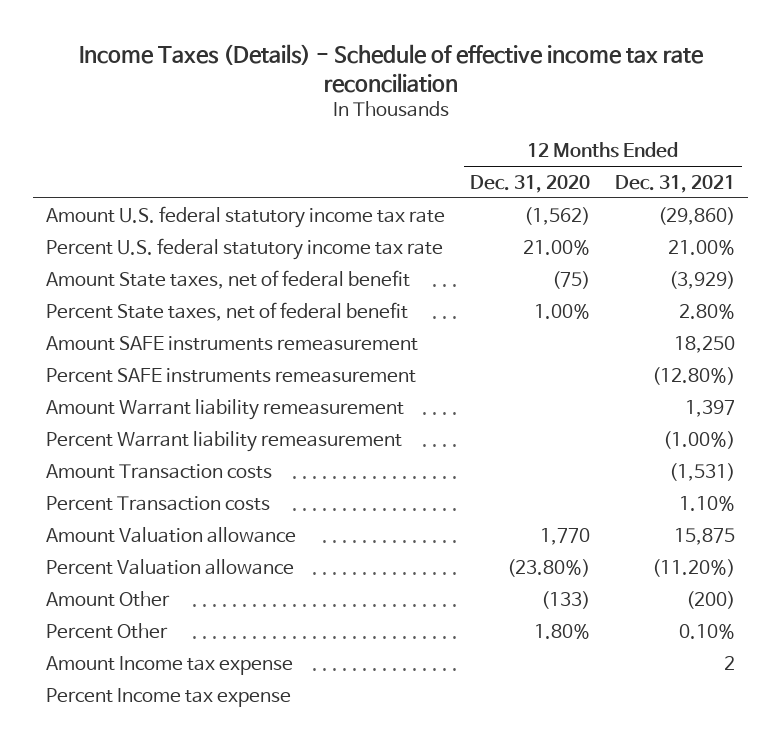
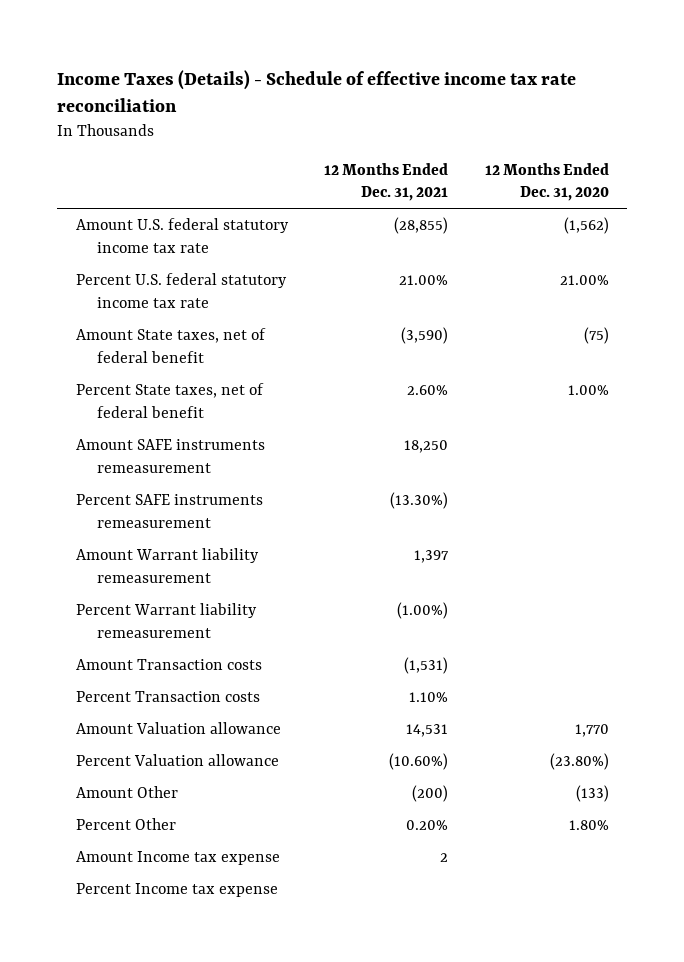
[658,206,736,225] (29,860) -> [394,216,449,234] (28,855)
[669,270,736,289] (3,929) -> [401,326,449,344] (3,590)
[679,303,736,319] 2.80% -> [407,384,449,395] 2.60%
[652,366,736,385] (12.80%) -> [390,491,449,509] (13.30%)
[674,527,736,545] 15,875 -> [406,723,449,737] 14,531
[652,558,736,577] (11.20%) -> [389,752,449,770] (10.60%)
[679,623,736,639] 0.10% -> [406,819,449,830] 0.20%

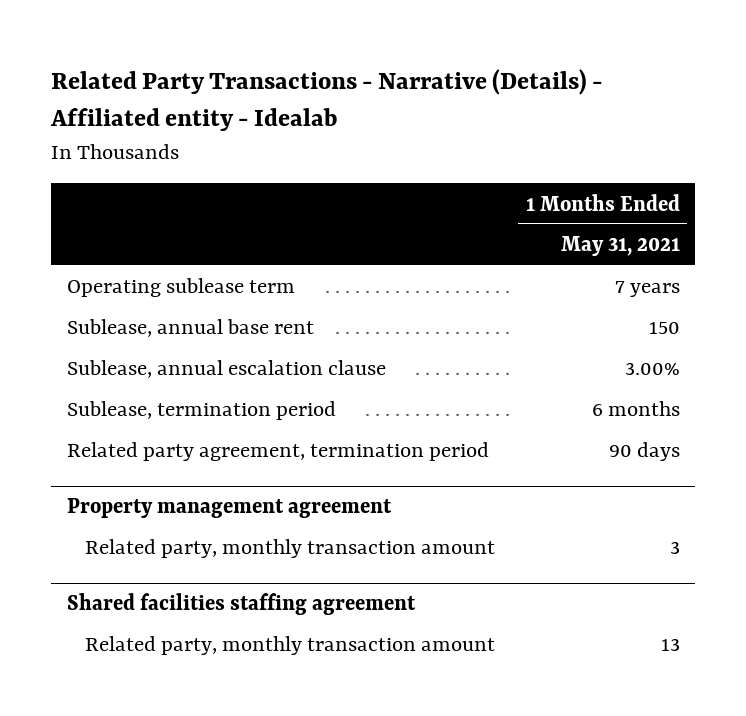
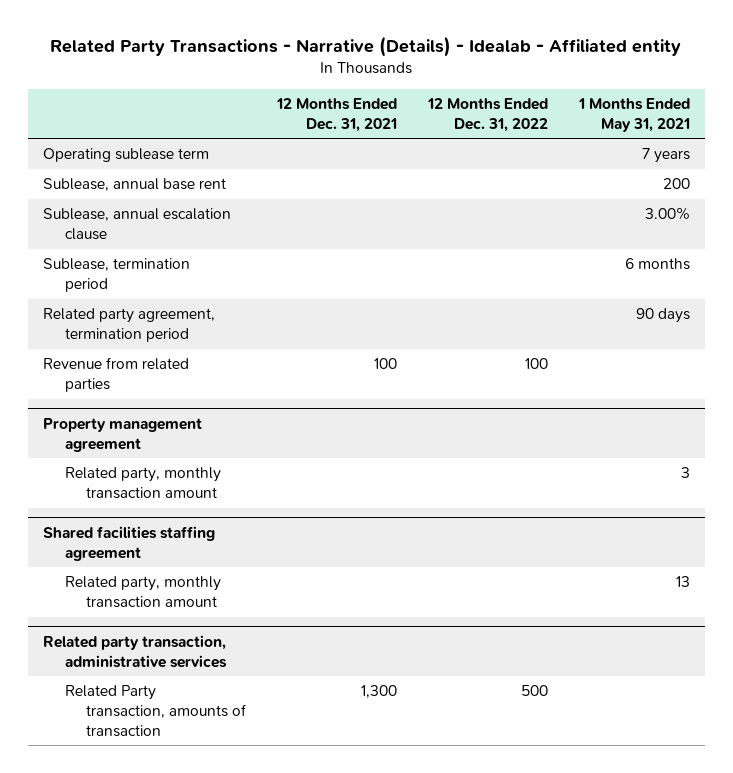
[50,68,604,132] Related Party Transactions - Narrative (Details) - Affiliated entity - Idealab -> [50,36,682,58] Related Party Transactions - Narrative (Details) - Idealab - Affiliated entity
none -> [276,98,398,132] 12 Months Ended Dec. 31, 2021
none -> [426,98,548,132] 12 Months Ended Dec. 31, 2022
[648,322,680,335] 150 -> [662,178,690,190] 200
none -> [43,357,190,392] Revenue from related parties
none -> [43,635,227,668] Related party transaction, administrative services
none -> [64,685,247,737] Related Party transaction, amounts of transaction

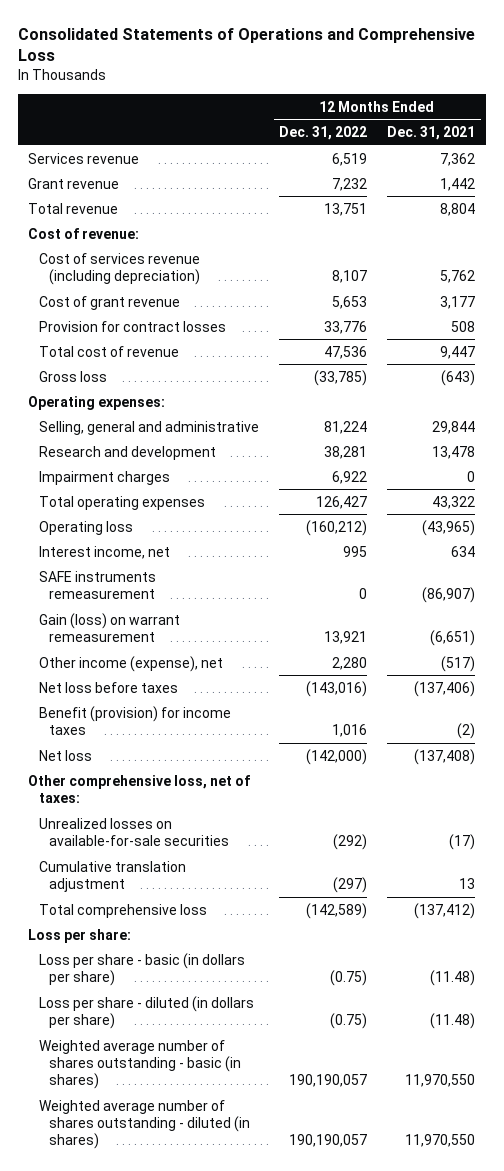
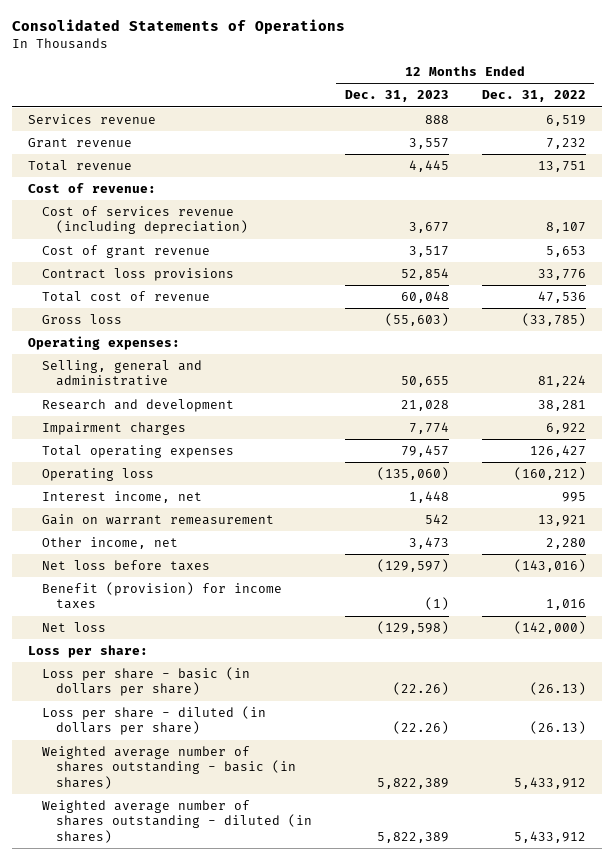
[18,27,476,62] Consolidated Statements of Operations and Comprehensive Loss -> [11,19,345,35] Consolidated Statements of Operations
[387,125,476,140] Dec. 31, 2021 -> none
none -> [344,90,449,103] Dec. 31, 2023
[38,320,226,332] Provision for contract losses -> [42,268,235,282] Contract loss provisions
[38,570,156,599] SAFE instruments remeasurement -> none
[38,612,180,642] Gain (loss) on warrant remeasurement -> [42,514,275,526] Gain on warrant remeasurement
[38,655,223,672] Other income (expense), net -> [42,537,179,550] Other income, net
[28,774,251,803] Other comprehensive loss, net of taxes: -> none
[38,817,229,846] Unrealized losses on available-for-sale securities -> none
[38,860,186,892] Cumulative translation adjustment -> none
[38,903,207,918] Total comprehensive loss -> none
[330,969,368,986] (0.75) -> [529,682,586,696] (26.13)
[330,1012,368,1029] (0.75) -> [529,721,586,735] (26.13)
[289,1074,368,1088] 190,190,057 -> [513,776,586,789] 5,433,912
[289,1134,368,1148] 190,190,057 -> [513,830,586,843] 5,433,912

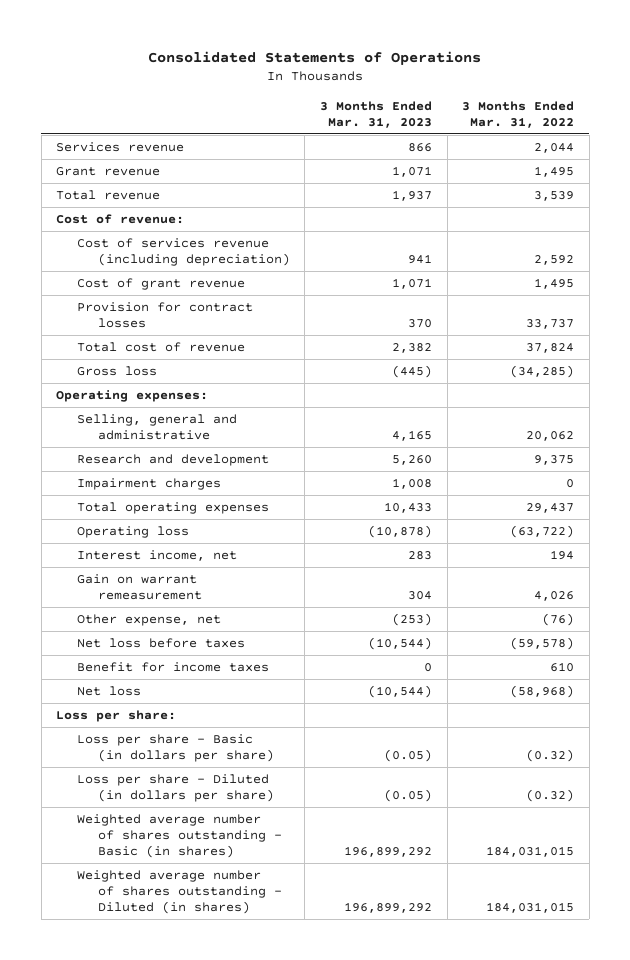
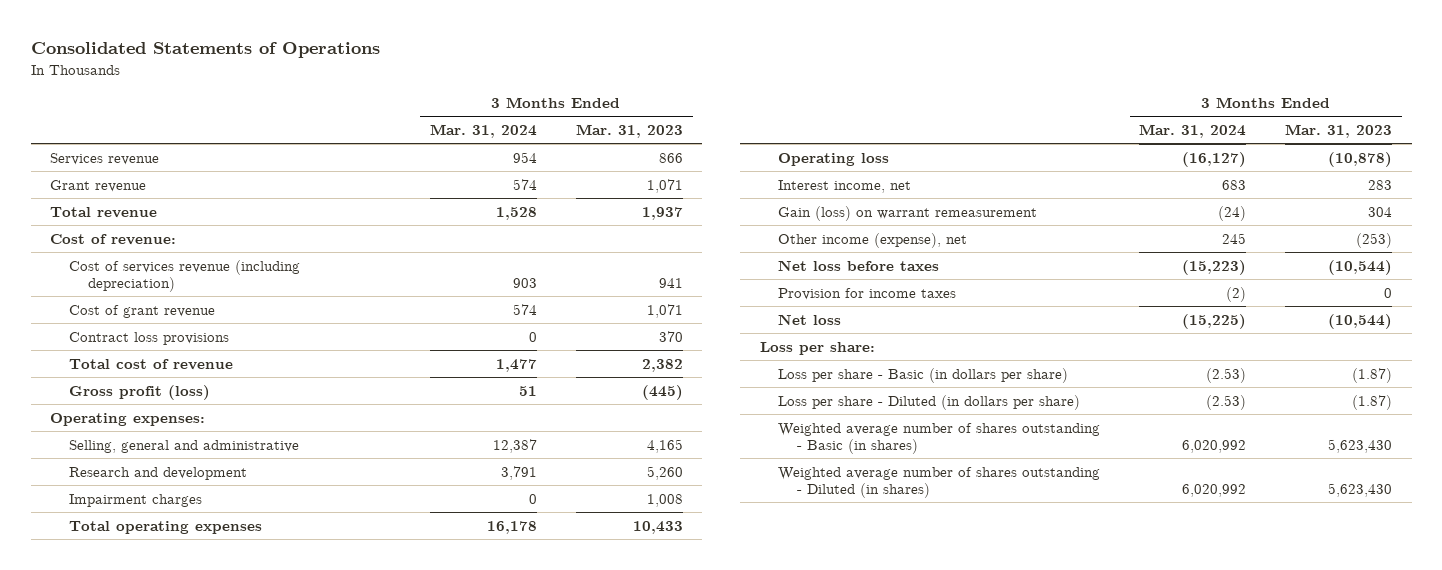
[462,100,575,128] 3 Months Ended Mar. 31, 2022 -> none
none -> [429,124,537,139] Mar. 31, 2024
[76,301,253,328] Provision for contract losses -> [68,331,229,345] Contract loss provisions
[76,365,157,376] Gross loss -> [68,384,210,400] Gross profit (loss)
[76,573,202,600] Gain on warrant remeasurement -> [778,205,1038,221] Gain (loss) on warrant remeasurement
[76,613,221,626] Other expense, net -> [778,232,968,248] Other income (expense), net
[76,661,269,672] Benefit for income taxes -> [778,287,957,300] Provision for income taxes
[383,748,432,762] (0.05) -> [1352,367,1393,383] (1.87)
[383,788,432,802] (0.05) -> [1352,394,1393,410] (1.87)
[343,845,432,857] 196,899,292 -> [1328,439,1393,454] 5,623,430
[343,901,432,913] 196,899,292 -> [1328,483,1393,498] 5,623,430

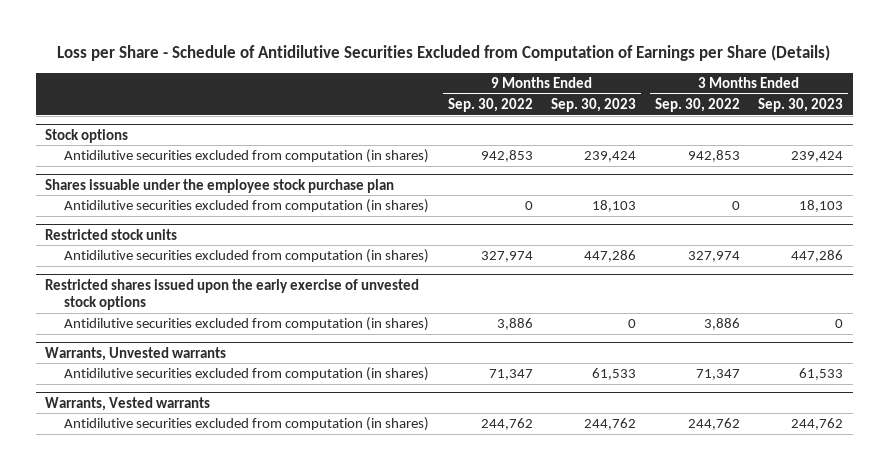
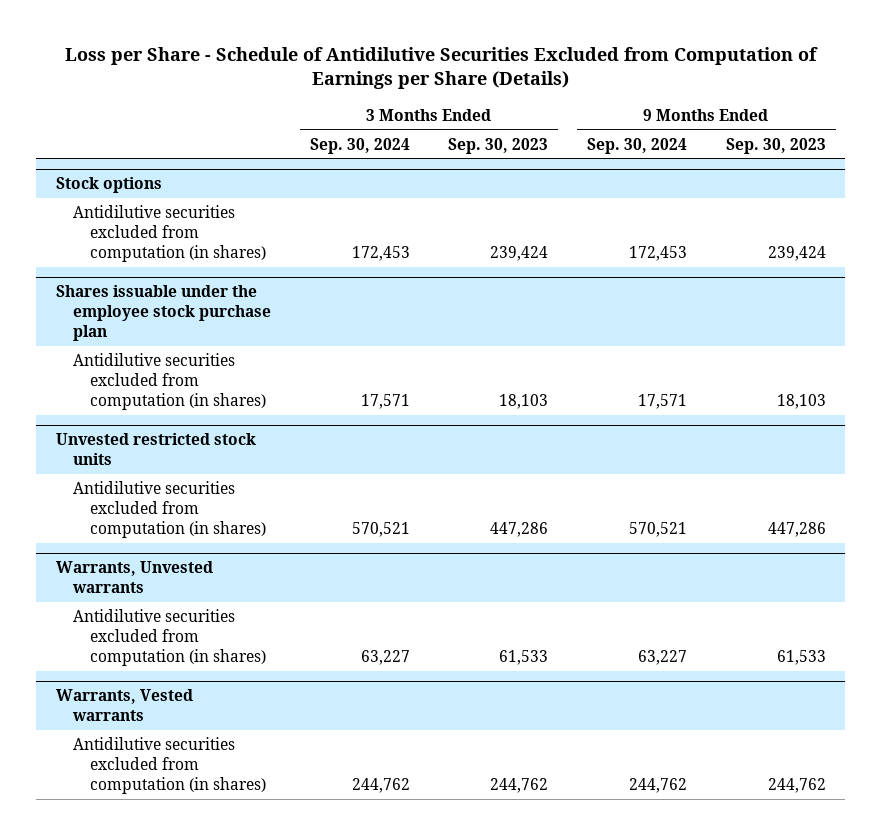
[447,97,533,112] Sep. 30, 2022 -> none
[654,97,740,112] Sep. 30, 2022 -> none
none -> [309,137,410,154] Sep. 30, 2024
none -> [587,137,688,154] Sep. 30, 2024
[45,228,178,240] Restricted stock units -> [55,433,256,466] Unvested restricted stock units
[45,278,420,310] Restricted shares issued upon the early exercise of unvested stock options -> none
[63,317,429,332] Antidilutive securities excluded from computation (in shares) -> none

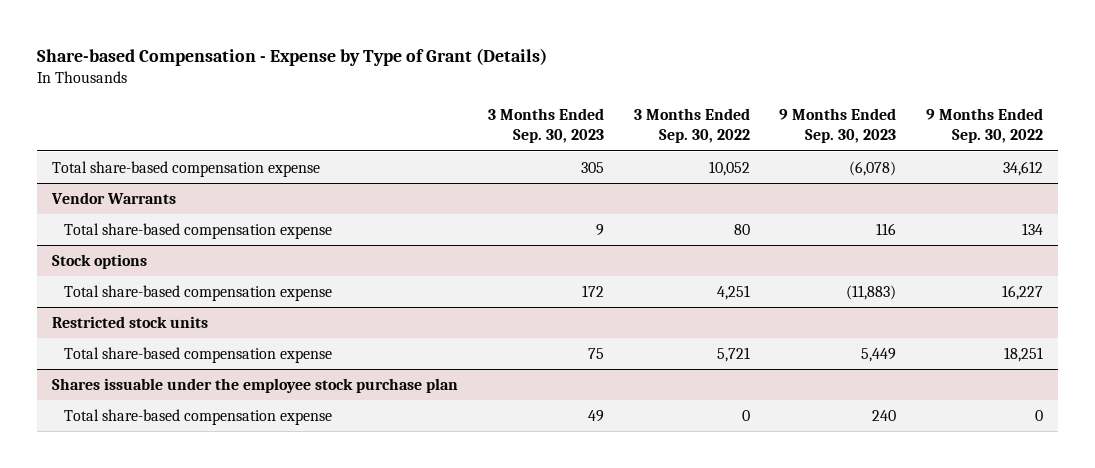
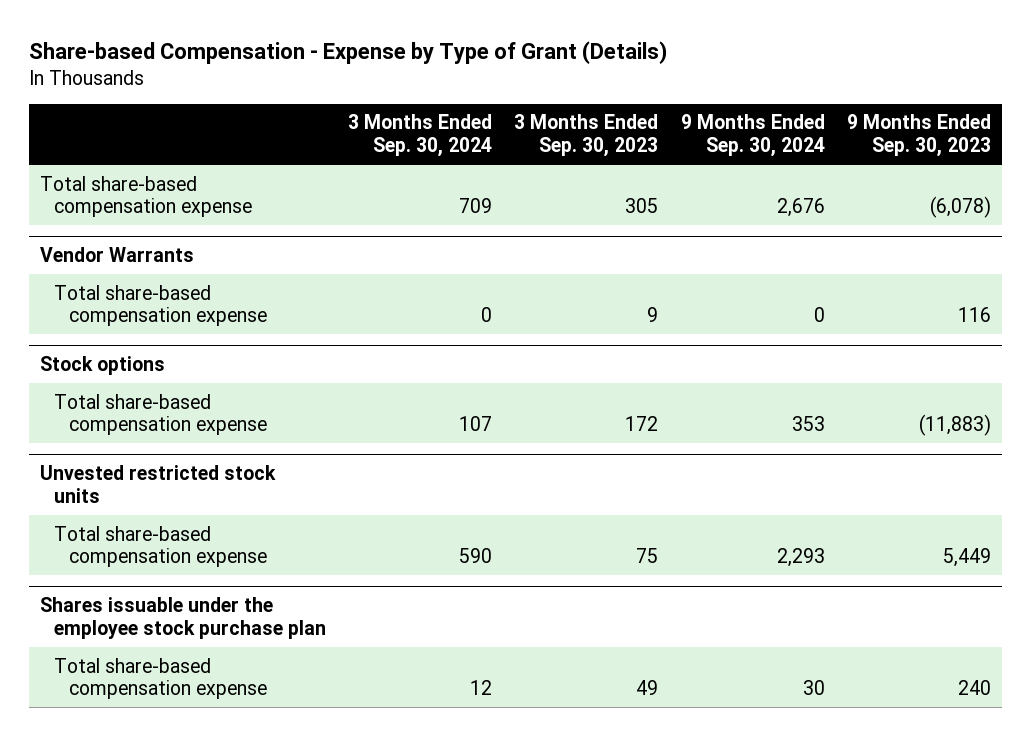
[633,108,750,144] 3 Months Ended Sep. 30, 2022 -> none
[925,108,1043,144] 9 Months Ended Sep. 30, 2022 -> none
none -> [348,114,493,158] 3 Months Ended Sep. 30, 2024
none -> [680,114,825,158] 9 Months Ended Sep. 30, 2024
[52,315,209,328] Restricted stock units -> [39,464,276,503] Unvested restricted stock units

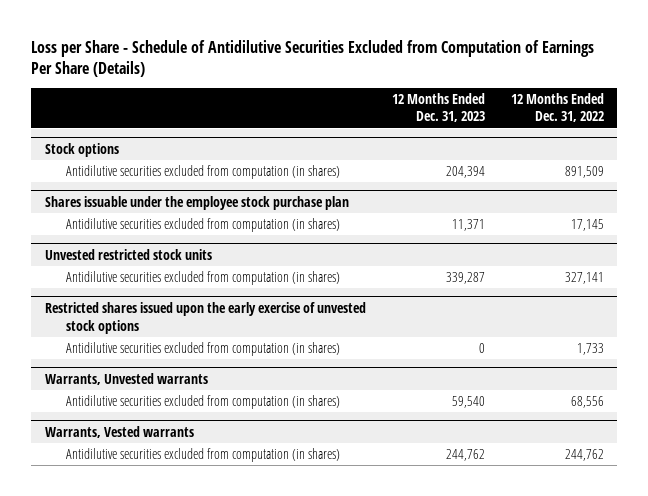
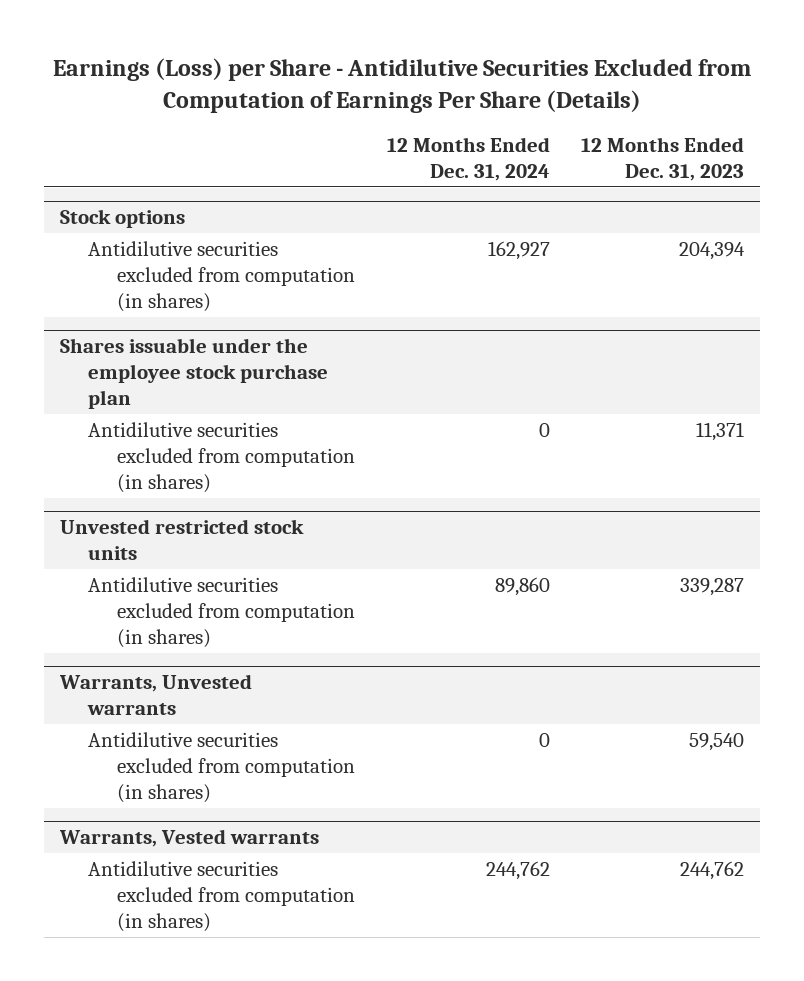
[31,39,595,78] Loss per Share - Schedule of Antidilutive Securities Excluded from Computation of Earnings Per Share (Details) -> [53,58,752,114] Earnings (Loss) per Share - Antidilutive Securities Excluded from Computation of Earnings Per Share (Details)
[510,92,604,123] 12 Months Ended Dec. 31, 2022 -> none
none -> [386,136,550,182] 12 Months Ended Dec. 31, 2024
[44,301,366,334] Restricted shares issued upon the early exercise of unvested stock options -> none
[66,342,341,357] Antidilutive securities excluded from computation (in shares) -> none

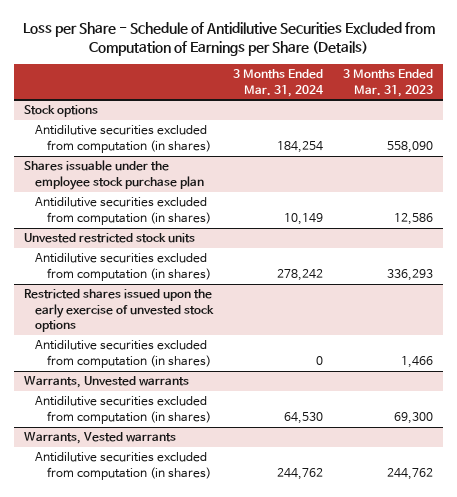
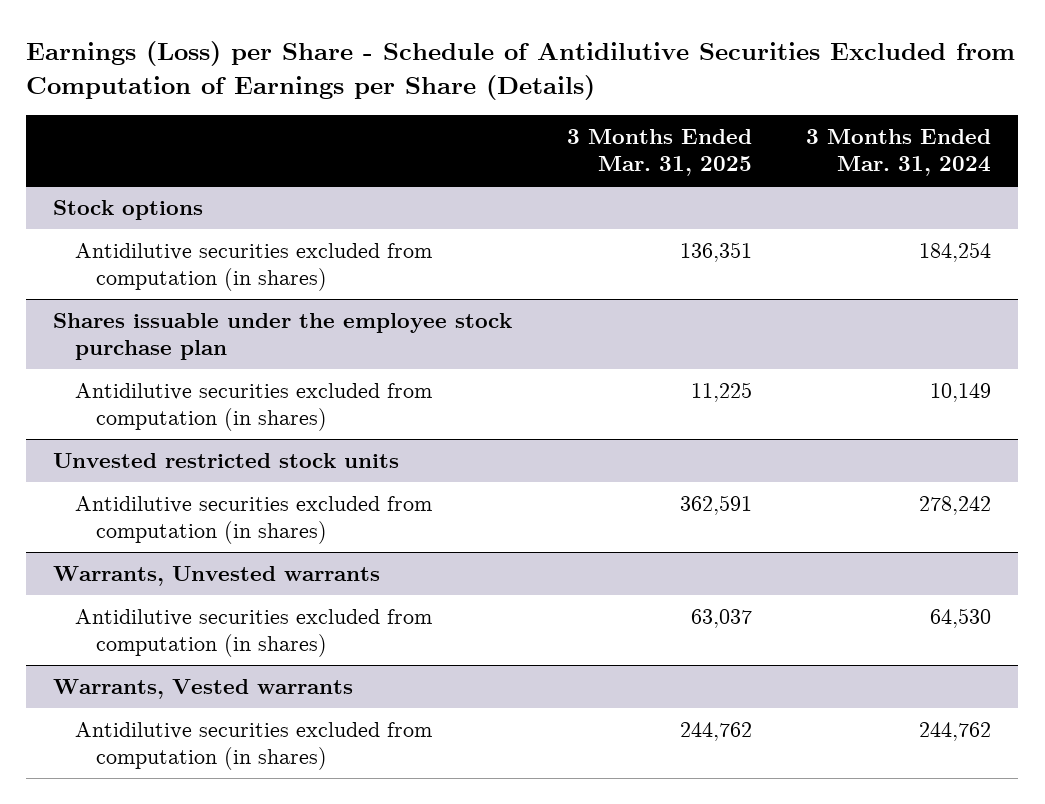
[22,22,435,56] Loss per Share - Schedule of Antidilutive Securities Excluded from Computation of Earnings per Share (Details) -> [26,40,1016,100] Earnings (Loss) per Share - Schedule of Antidilutive Securities Excluded from Computation of Earnings per Share (Details)
[342,69,433,97] 3 Months Ended Mar. 31, 2023 -> none
none -> [566,129,752,177] 3 Months Ended Mar. 31, 2025
[24,289,215,333] Restricted shares issued upon the early exercise of unvested stock options -> none
[35,340,211,368] Antidilutive securities excluded from computation (in shares) -> none

